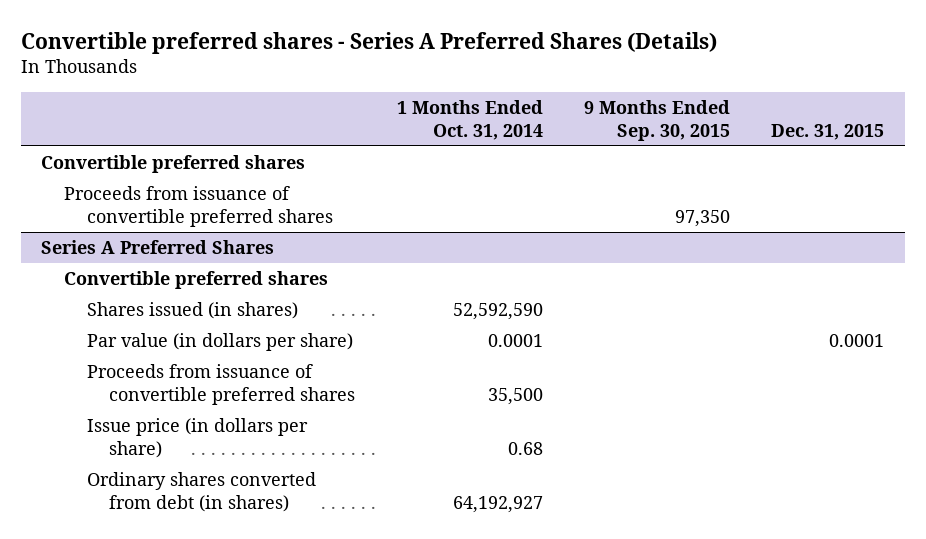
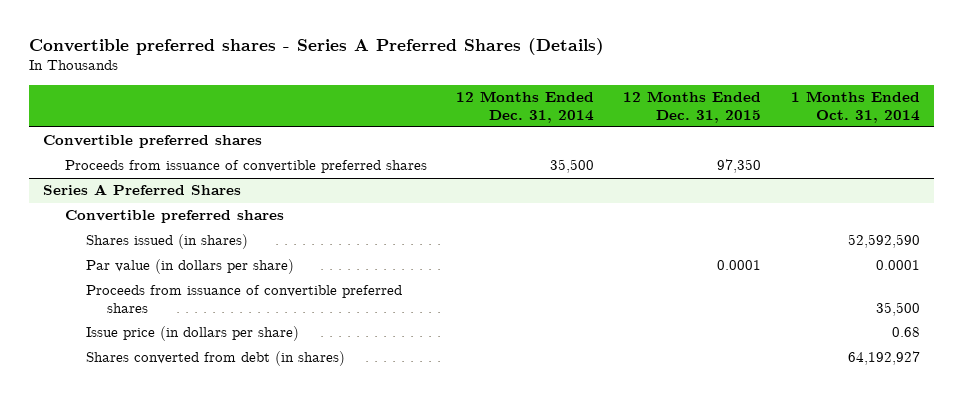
[584,99,731,141] 9 Months Ended Sep. 30, 2015 -> none
[771,123,885,140] Dec. 31, 2015 -> none
none -> [455,91,594,123] 12 Months Ended Dec. 31, 2014
none -> [623,91,762,123] 12 Months Ended Dec. 31, 2015
[86,472,316,513] Ordinary shares converted from debt (in shares) -> [85,351,345,367] Shares converted from debt (in shares)

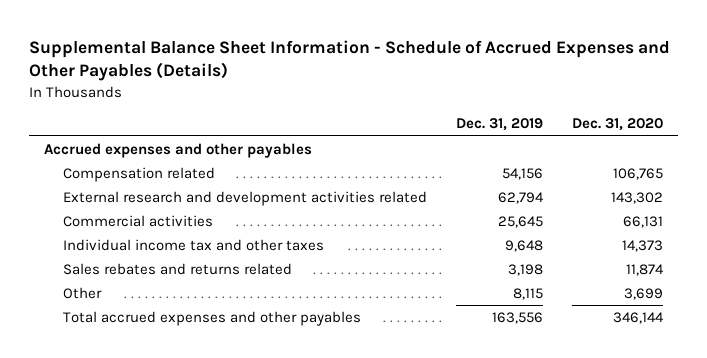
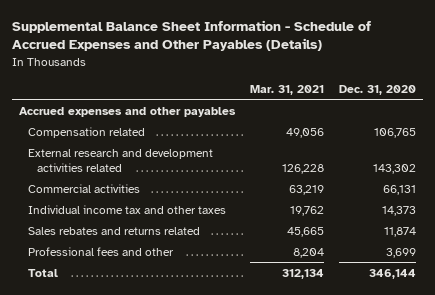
[456,118,544,132] Dec. 31, 2019 -> none
none -> [249,84,324,95] Mar. 31, 2021
[63,286,103,299] Other -> [28,246,175,256] Professional fees and other
[63,310,362,326] Total accrued expenses and other payables -> [28,268,59,277] Total

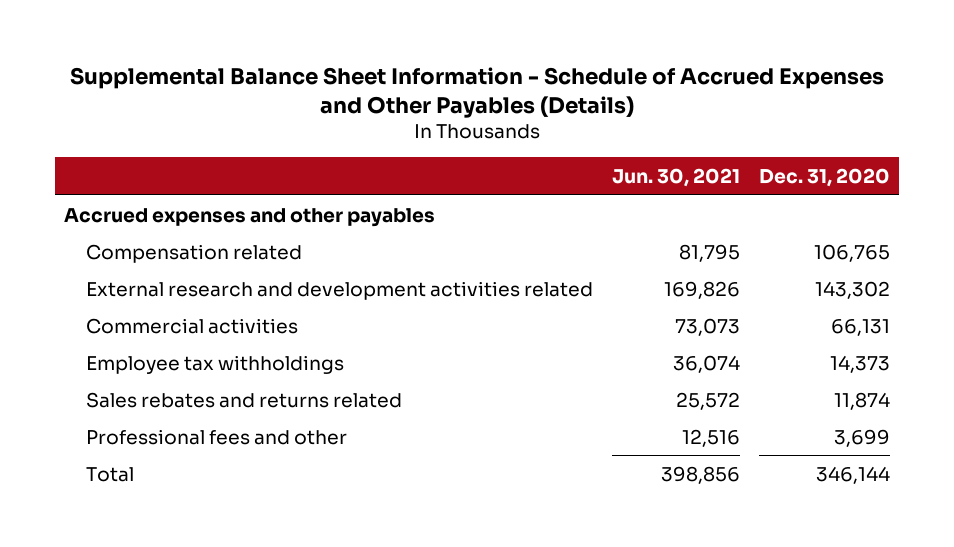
[249,84,324,95] Mar. 31, 2021 -> none
none -> [612,167,741,187] Jun. 30, 2021
[28,204,227,214] Individual income tax and other taxes -> [86,354,345,374] Employee tax withholdings

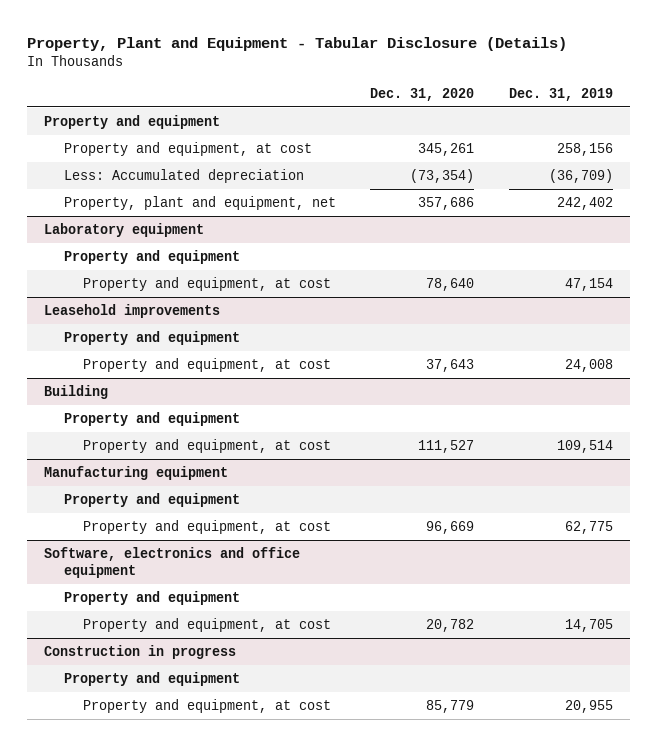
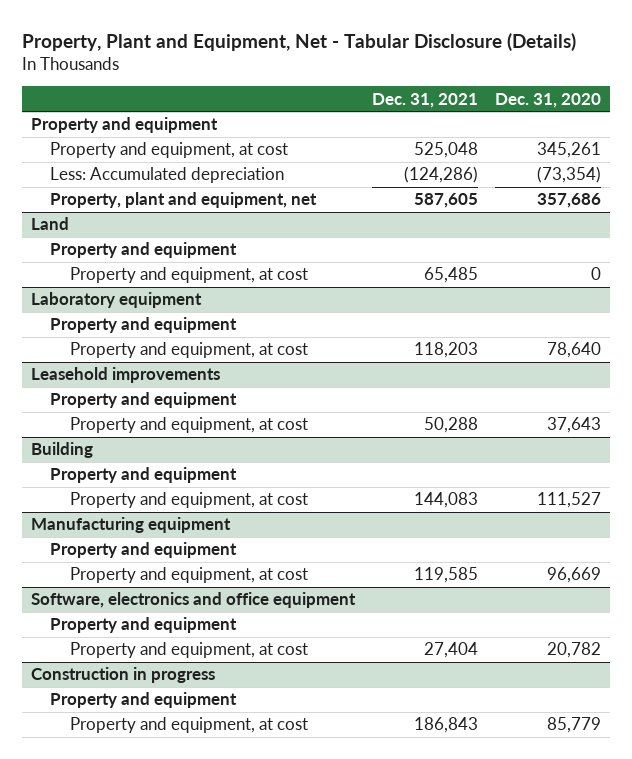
[27,37,568,52] Property, Plant and Equipment - Tabular Disclosure (Details) -> [22,32,577,51] Property, Plant and Equipment, Net - Tabular Disclosure (Details)
[508,87,613,101] Dec. 31, 2019 -> none
none -> [371,92,478,108] Dec. 31, 2021
none -> [30,217,69,231] Land
none -> [50,242,238,259] Property and equipment
none -> [69,267,308,284] Property and equipment, at cost

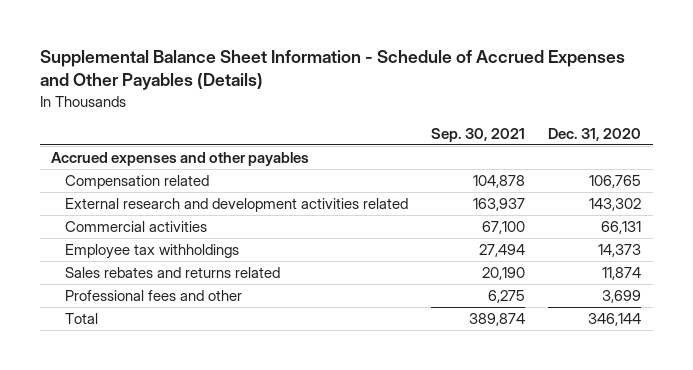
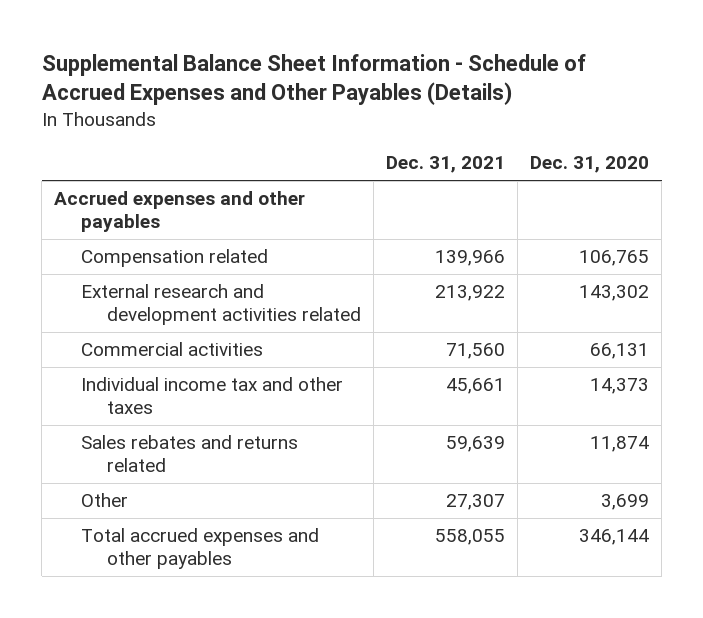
[431,127,526,142] Sep. 30, 2021 -> none
none -> [386,156,506,174] Dec. 31, 2021
[64,244,239,260] Employee tax withholdings -> [80,377,343,415] Individual income tax and other taxes
[64,290,242,302] Professional fees and other -> [80,493,128,508] Other
[64,313,98,325] Total -> [80,528,319,570] Total accrued expenses and other payables

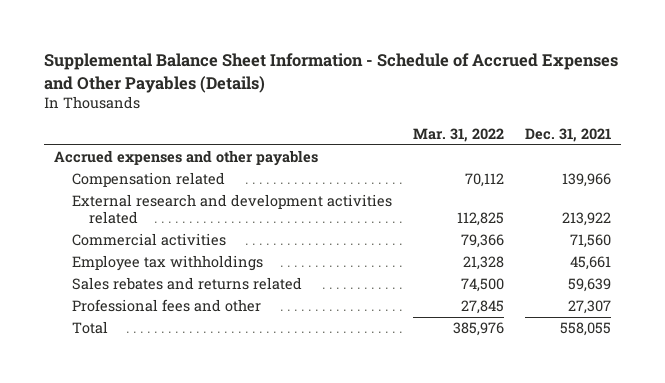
[530,156,650,174] Dec. 31, 2020 -> none
none -> [412,128,504,143] Mar. 31, 2022
[80,377,343,415] Individual income tax and other taxes -> [71,255,263,272] Employee tax withholdings
[80,493,128,508] Other -> [71,299,261,313] Professional fees and other
[80,528,319,570] Total accrued expenses and other payables -> [71,321,108,335] Total

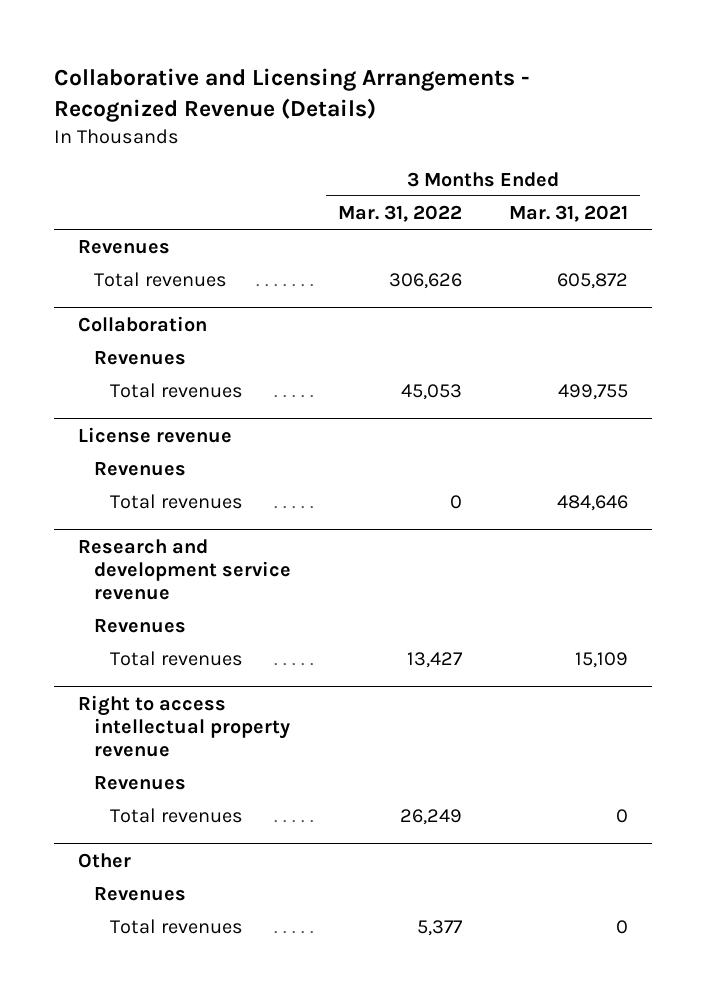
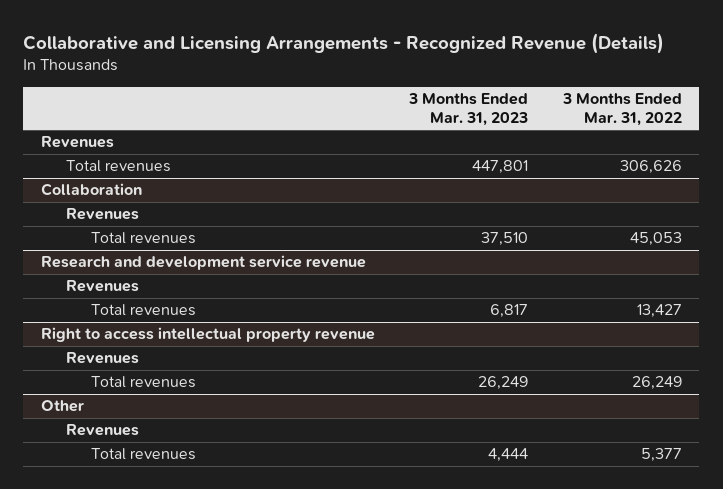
[509,204,629,222] Mar. 31, 2021 -> none
none -> [408,92,529,126] 3 Months Ended Mar. 31, 2023
[77,426,232,443] License revenue -> none
[93,461,186,476] Revenues -> none
[109,493,243,509] Total revenues -> none

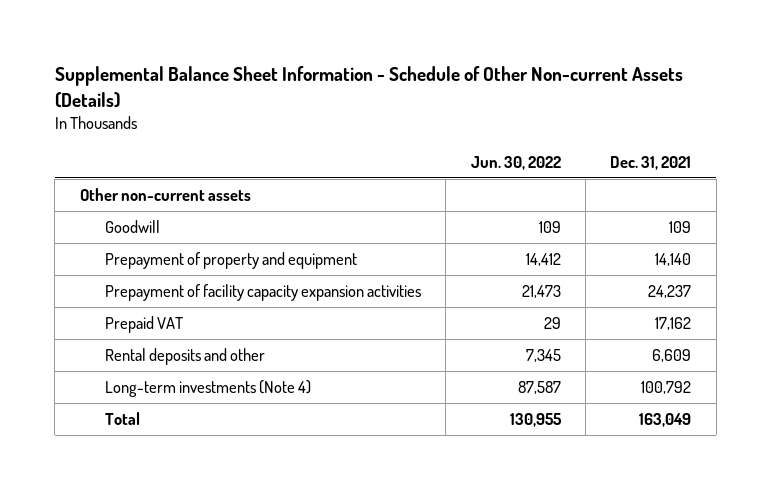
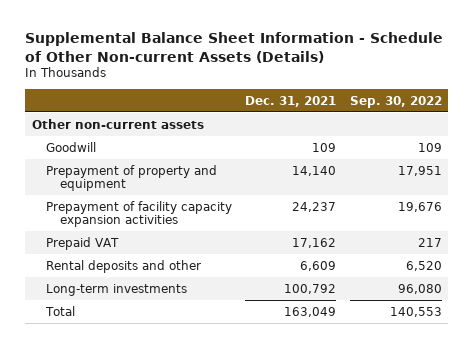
[470,155,561,170] Jun. 30, 2022 -> none
none -> [349,95,442,108] Sep. 30, 2022
[104,380,311,398] Long-term investments (Note 4) -> [46,283,188,296] Long-term investments

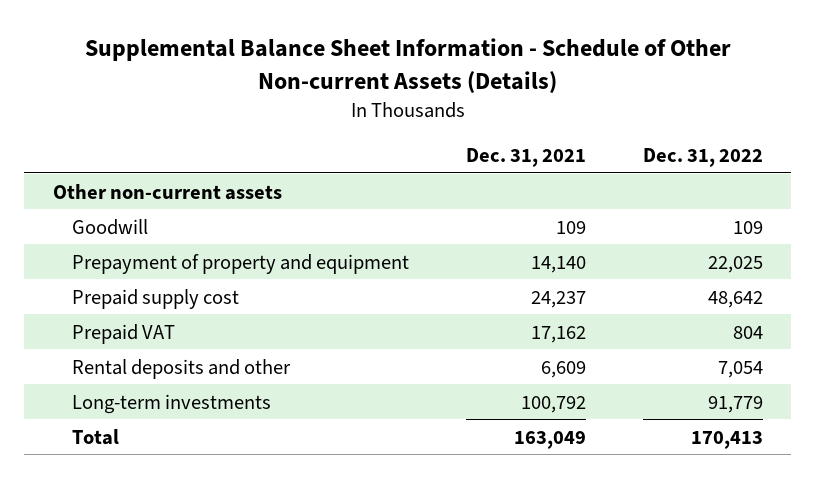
[349,95,442,108] Sep. 30, 2022 -> none
none -> [642,147,763,167] Dec. 31, 2022
[46,200,233,228] Prepayment of facility capacity expansion activities -> [72,288,240,309] Prepaid supply cost

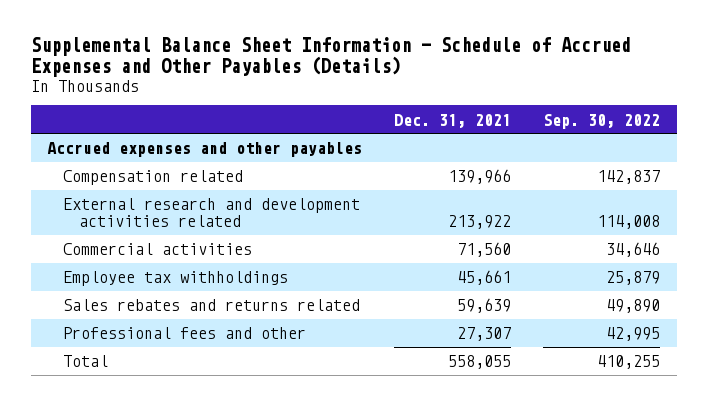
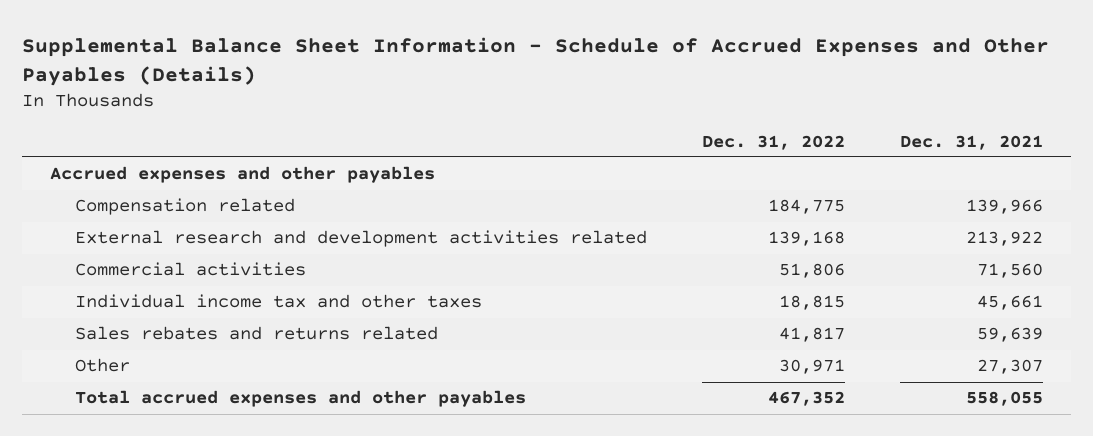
[543,113,661,129] Sep. 30, 2022 -> none
none -> [701,134,845,150] Dec. 31, 2022
[62,271,288,287] Employee tax withholdings -> [74,294,482,309] Individual income tax and other taxes
[62,327,306,340] Professional fees and other -> [74,358,130,373] Other
[62,355,108,368] Total -> [74,390,526,408] Total accrued expenses and other payables

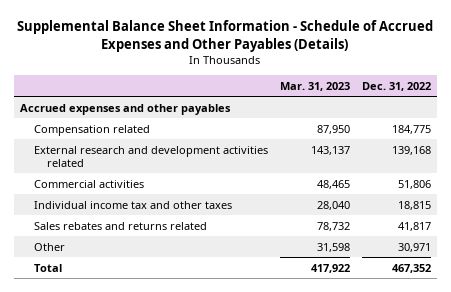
[900,134,1044,150] Dec. 31, 2021 -> none
none -> [279,81,350,91] Mar. 31, 2023
[74,390,526,408] Total accrued expenses and other payables -> [33,263,62,272] Total

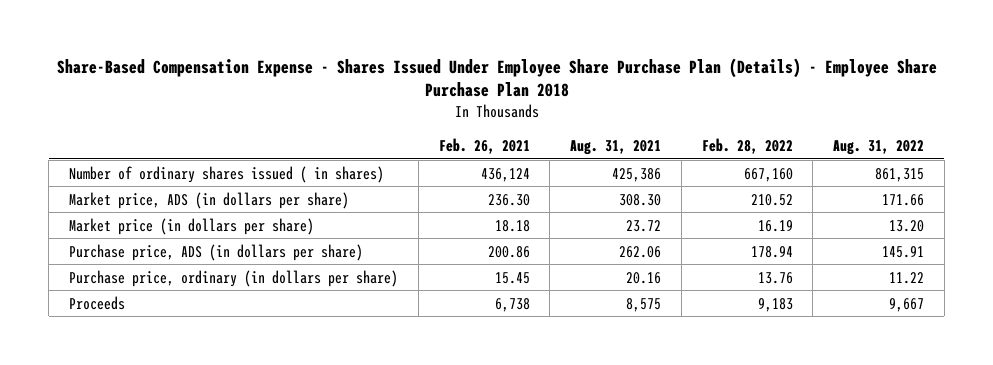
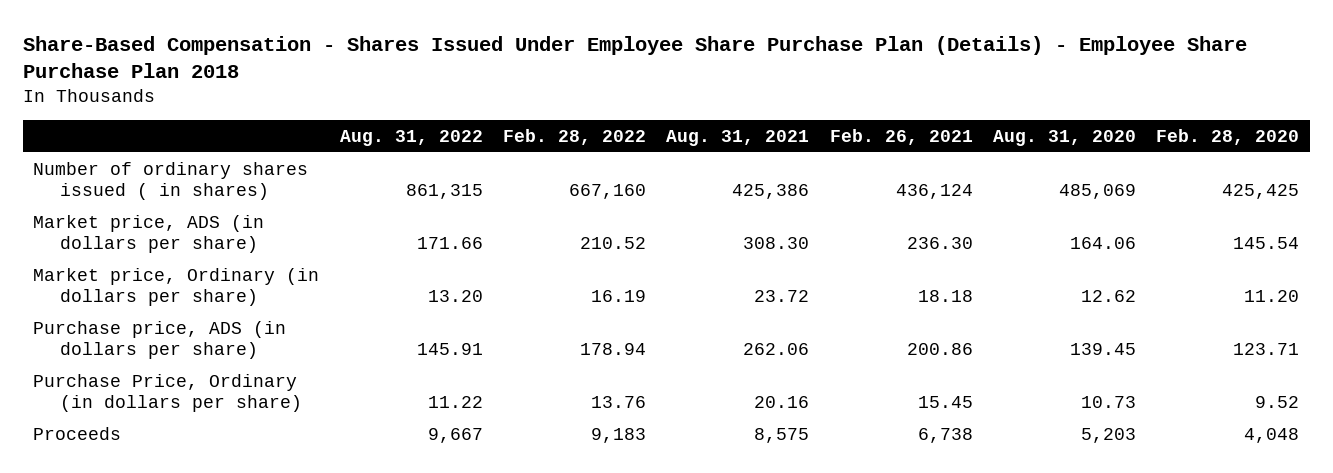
[56,57,937,98] Share-Based Compensation Expense - Shares Issued Under Employee Share Purchase Plan (Details) - Employee Share Purchase Plan 2018 -> [23,35,1248,79] Share-Based Compensation - Shares Issued Under Employee Share Purchase Plan (Details) - Employee Share Purchase Plan 2018
none -> [993,129,1137,146] Aug. 31, 2020
none -> [1156,128,1300,145] Feb. 28, 2020
[69,217,315,235] Market price (in dollars per share) -> [33,267,320,307] Market price, Ordinary (in dollars per share)
[69,269,399,287] Purchase price, ordinary (in dollars per share) -> [33,373,303,413] Purchase Price, Ordinary (in dollars per share)

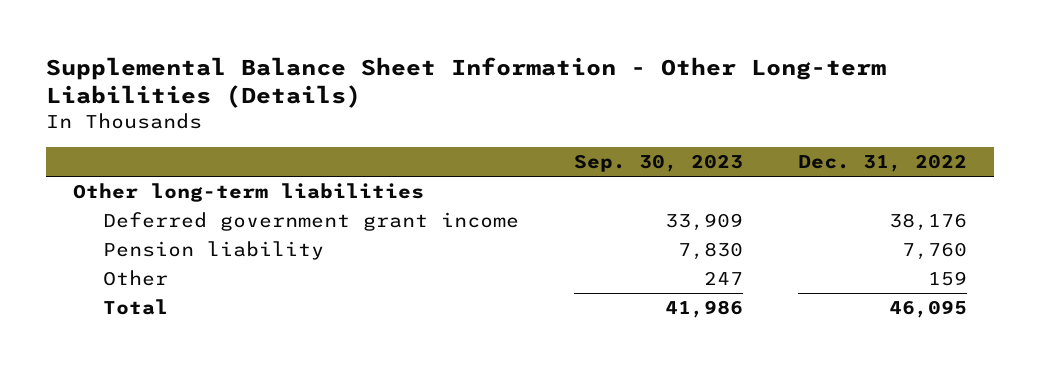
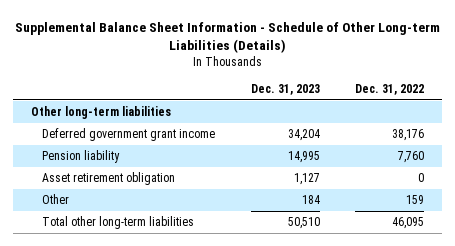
[45,56,886,109] Supplemental Balance Sheet Information - Other Long-term Liabilities (Details) -> [14,21,440,54] Supplemental Balance Sheet Information - Schedule of Other Long-term Liabilities (Details)
[573,154,743,173] Sep. 30, 2023 -> none
none -> [250,84,320,96] Dec. 31, 2023
none -> [42,172,176,186] Asset retirement obligation
[102,299,168,316] Total -> [42,216,195,230] Total other long-term liabilities

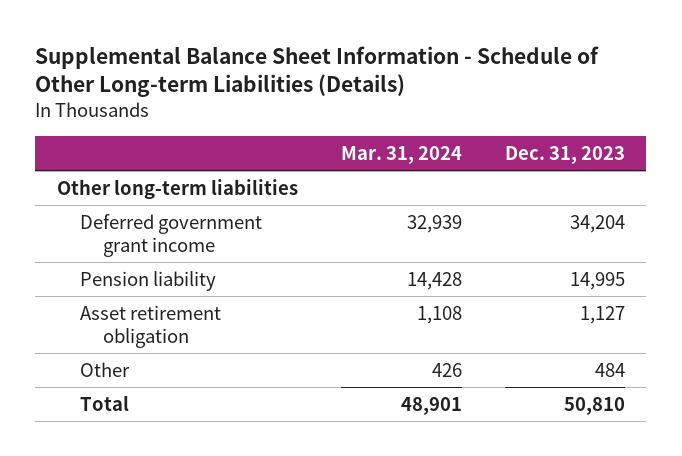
[355,84,425,96] Dec. 31, 2022 -> none
none -> [340,145,462,164] Mar. 31, 2024
[301,195,320,205] 184 -> [594,362,625,377] 484
[42,216,195,230] Total other long-term liabilities -> [79,394,129,411] Total
[287,217,320,230] 50,510 -> [563,396,625,415] 50,810

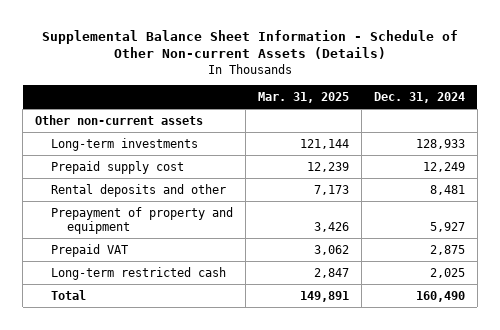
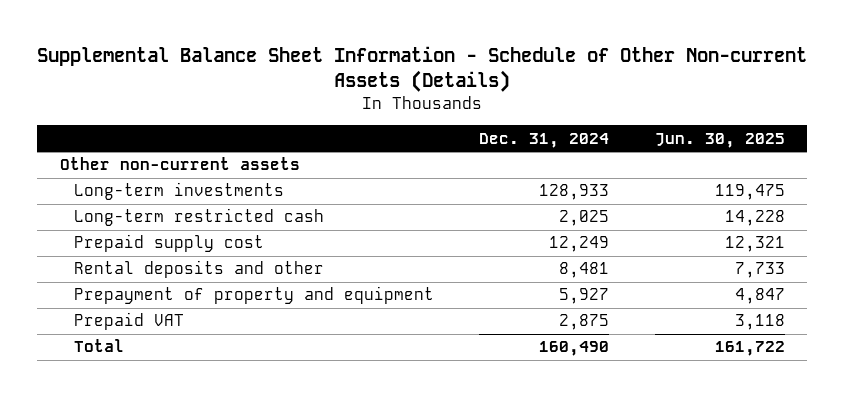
[257,92,349,104] Mar. 31, 2025 -> none
none -> [654,132,785,148] Jun. 30, 2025
[51,266,227,280] Long-term restricted cash -> [73,208,324,227] Long-term restricted cash

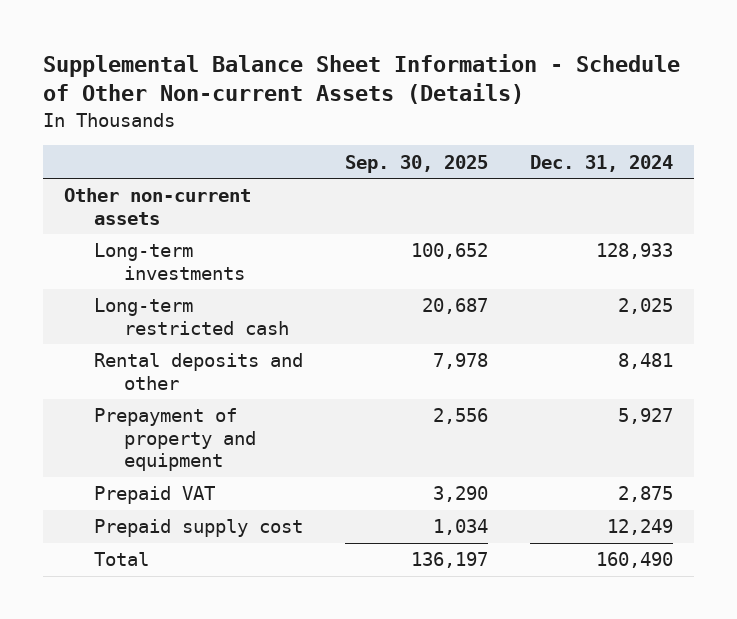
[654,132,785,148] Jun. 30, 2025 -> none
none -> [344,154,488,173] Sep. 30, 2025
[73,234,264,253] Prepaid supply cost -> [93,519,303,538] Prepaid supply cost

